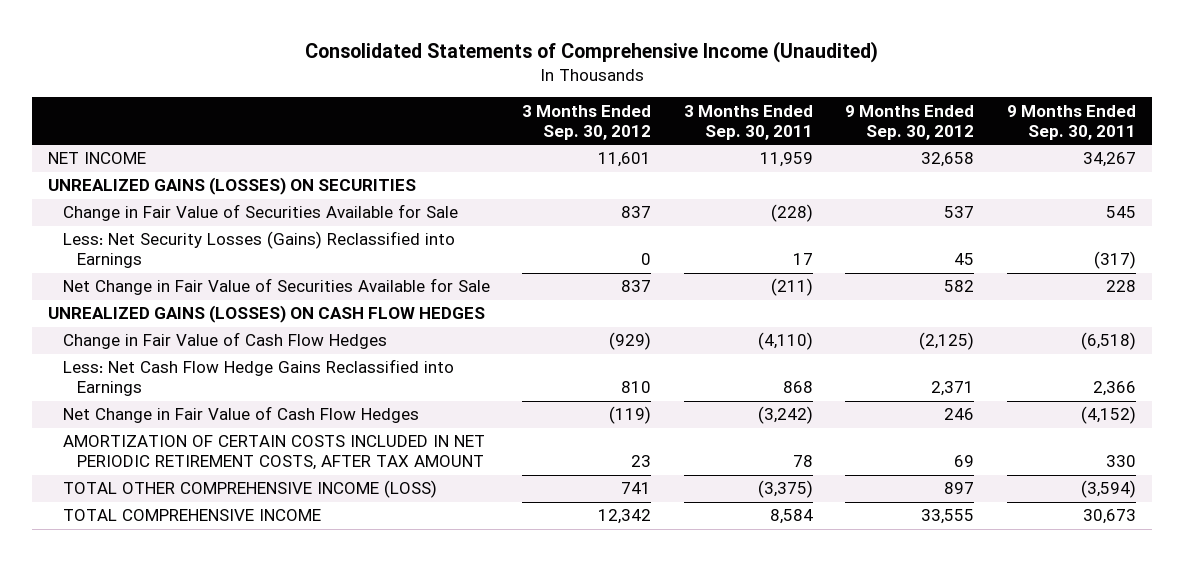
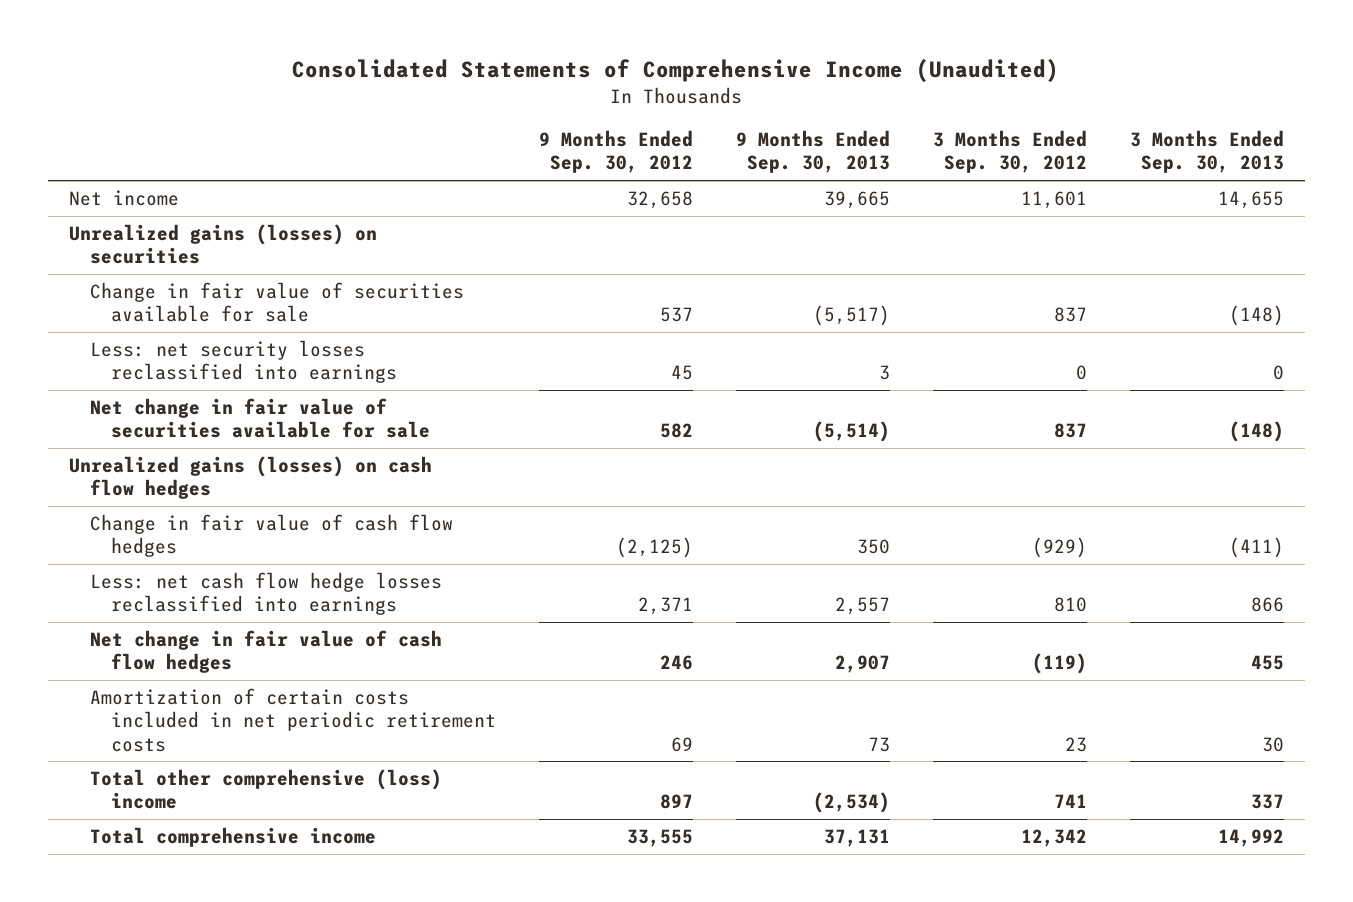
[683,104,813,140] 3 Months Ended Sep. 30, 2011 -> none
[1006,104,1136,140] 9 Months Ended Sep. 30, 2011 -> none
none -> [735,130,890,174] 9 Months Ended Sep. 30, 2013
none -> [1129,130,1284,174] 3 Months Ended Sep. 30, 2013
[47,152,146,165] NET INCOME -> [69,190,180,207] Net income
[47,177,416,196] UNREALIZED GAINS (LOSSES) ON SECURITIES -> [69,224,378,265] Unrealized gains (losses) on securities
[62,204,458,222] Change in Fair Value of Securities Available for Sale -> [90,282,465,323] Change in fair value of securities available for sale
[62,231,455,269] Less: Net Security Losses (Gains) Reclassified into Earnings -> [90,340,398,384] Less: net security losses reclassified into earnings
[62,278,490,296] Net Change in Fair Value of Securities Available for Sale -> [90,398,431,439] Net change in fair value of securities available for sale
[47,305,485,324] UNREALIZED GAINS (LOSSES) ON CASH FLOW HEDGES -> [69,456,433,500] Unrealized gains (losses) on cash flow hedges
[62,332,387,350] Change in Fair Value of Cash Flow Hedges -> [90,514,454,558] Change in fair value of cash flow hedges
[62,359,454,397] Less: Net Cash Flow Hedge Gains Reclassified into Earnings -> [90,572,443,616] Less: net cash flow hedge losses reclassified into earnings
[62,406,419,424] Net Change in Fair Value of Cash Flow Hedges -> [90,630,443,674] Net change in fair value of cash flow hedges
[62,435,485,471] AMORTIZATION OF CERTAIN COSTS INCLUDED IN NET PERIODIC RETIREMENT COSTS, AFTER TAX AMOUNT -> [90,688,497,752] Amortization of certain costs included in net periodic retirement costs
[62,480,437,499] TOTAL OTHER COMPREHENSIVE INCOME (LOSS) -> [90,769,443,810] Total other comprehensive (loss) income
[62,509,321,522] TOTAL COMPREHENSIVE INCOME -> [90,827,377,848] Total comprehensive income

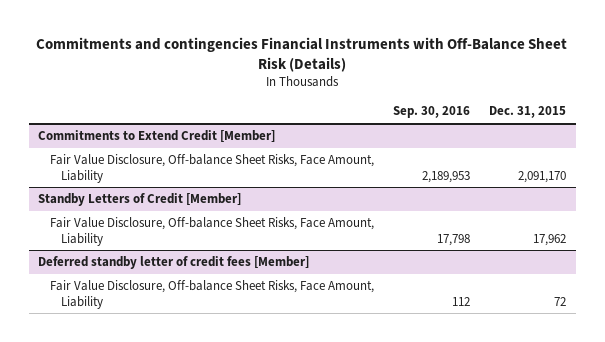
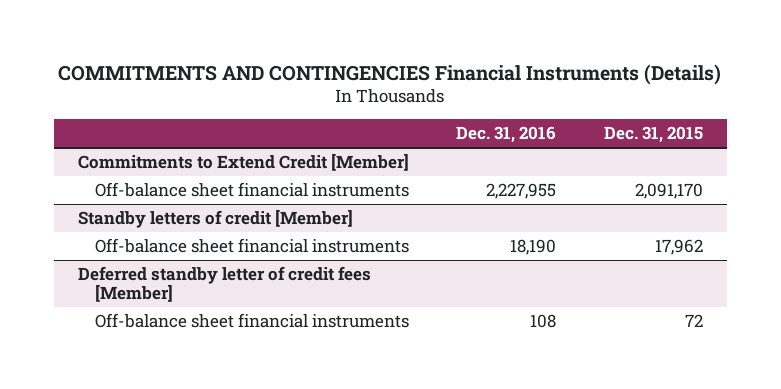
[36,36,568,72] Commitments and contingencies Financial Instruments with Off-Balance Sheet Risk (Details) -> [58,63,722,85] COMMITMENTS AND CONTINGENCIES Financial Instruments (Details)
[393,106,471,119] Sep. 30, 2016 -> none
none -> [456,126,557,144] Dec. 31, 2016
[49,154,374,183] Fair Value Disclosure, Off-balance Sheet Risks, Face Amount, Liability -> [94,181,409,197] Off-balance sheet financial instruments
[38,193,242,207] Standby Letters of Credit [Member] -> [77,208,353,228] Standby letters of credit [Member]
[49,217,374,246] Fair Value Disclosure, Off-balance Sheet Risks, Face Amount, Liability -> [94,237,409,253] Off-balance sheet financial instruments
[49,280,374,309] Fair Value Disclosure, Off-balance Sheet Risks, Face Amount, Liability -> [94,312,409,328] Off-balance sheet financial instruments

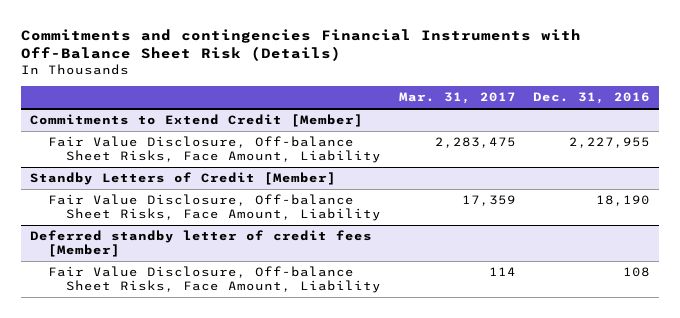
[58,63,722,85] COMMITMENTS AND CONTINGENCIES Financial Instruments (Details) -> [21,28,582,61] Commitments and contingencies Financial Instruments with Off-Balance Sheet Risk (Details)
[604,126,704,144] Dec. 31, 2015 -> none
none -> [398,92,516,105] Mar. 31, 2017
[94,181,409,197] Off-balance sheet financial instruments -> [47,136,381,164] Fair Value Disclosure, Off-balance Sheet Risks, Face Amount, Liability
[77,208,353,228] Standby letters of credit [Member] -> [29,172,336,186] Standby Letters of Credit [Member]
[94,237,409,253] Off-balance sheet financial instruments -> [47,194,381,222] Fair Value Disclosure, Off-balance Sheet Risks, Face Amount, Liability
[94,312,409,328] Off-balance sheet financial instruments -> [47,266,381,294] Fair Value Disclosure, Off-balance Sheet Risks, Face Amount, Liability

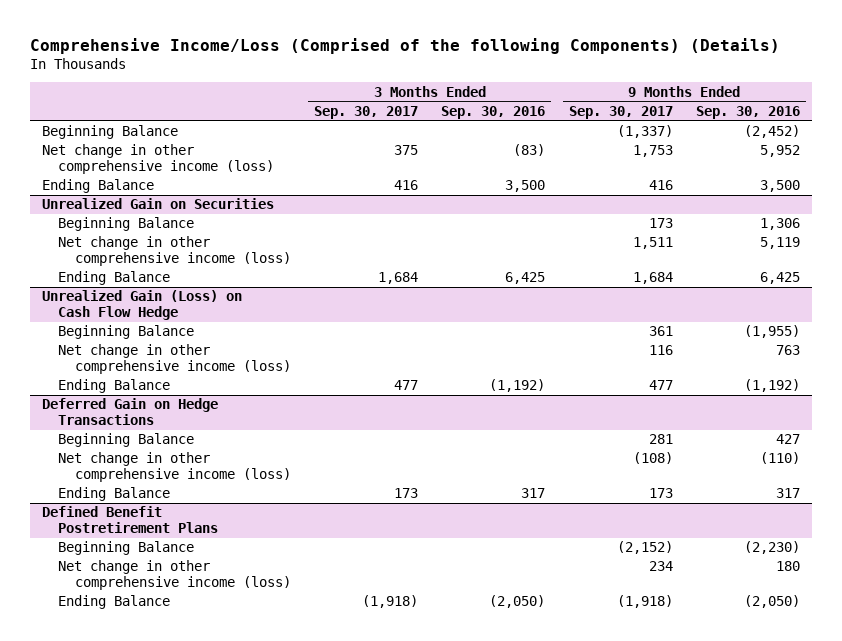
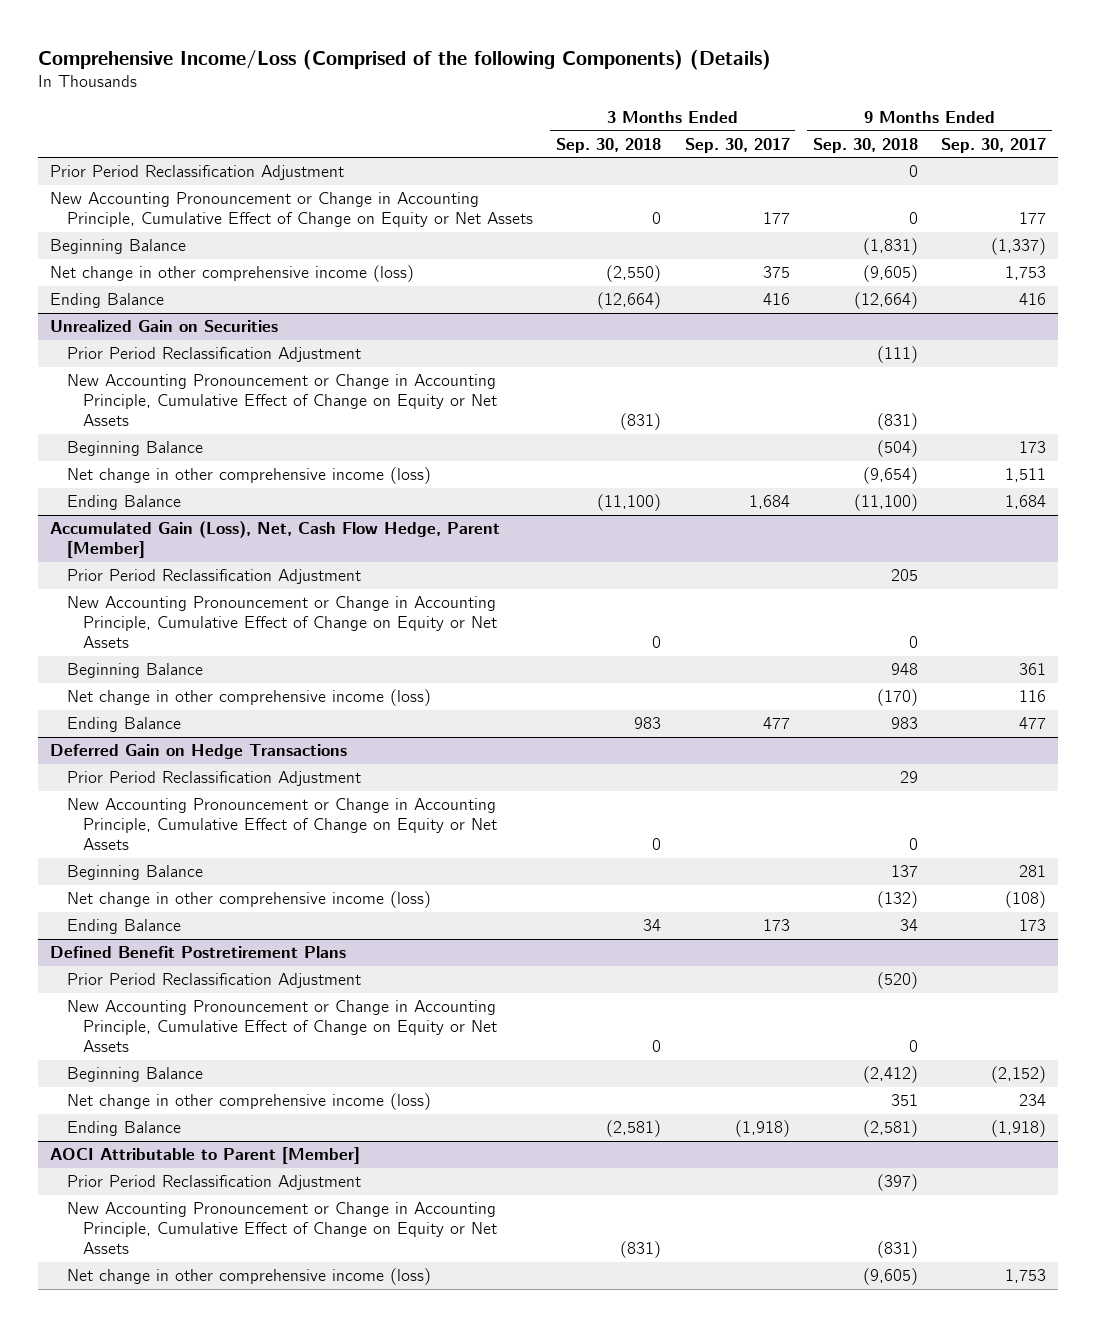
[441,105,546,119] Sep. 30, 2016 -> none
[696,105,801,119] Sep. 30, 2016 -> none
none -> [556,137,662,153] Sep. 30, 2018
none -> [812,137,918,153] Sep. 30, 2018
none -> [50,165,345,181] Prior Period Reclassification Adjustment
none -> [50,192,533,228] New Accounting Pronouncement or Change in Accounting Principle, Cumulative Effect of Change on Equity or Net Assets
none -> [66,347,361,363] Prior Period Reclassification Adjustment
none -> [66,374,498,427] New Accounting Pronouncement or Change in Accounting Principle, Cumulative Effect of Change on Equity or Net Assets
[41,290,242,321] Unrealized Gain (Loss) on Cash Flow Hedge -> none
none -> [50,521,501,559] Accumulated Gain (Loss), Net, Cash Flow Hedge, Parent [Member]
none -> [66,569,361,585] Prior Period Reclassification Adjustment
none -> [66,596,498,649] New Accounting Pronouncement or Change in Accounting Principle, Cumulative Effect of Change on Equity or Net Assets
none -> [66,771,361,787] Prior Period Reclassification Adjustment
none -> [66,798,498,851] New Accounting Pronouncement or Change in Accounting Principle, Cumulative Effect of Change on Equity or Net Assets
none -> [66,973,361,989] Prior Period Reclassification Adjustment
none -> [66,1000,498,1053] New Accounting Pronouncement or Change in Accounting Principle, Cumulative Effect of Change on Equity or Net Assets
none -> [50,1147,361,1165] AOCI Attributable to Parent [Member]
none -> [66,1175,361,1191] Prior Period Reclassification Adjustment
none -> [66,1202,498,1255] New Accounting Pronouncement or Change in Accounting Principle, Cumulative Effect of Change on Equity or Net Assets
none -> [66,1268,431,1286] Net change in other comprehensive income (loss)

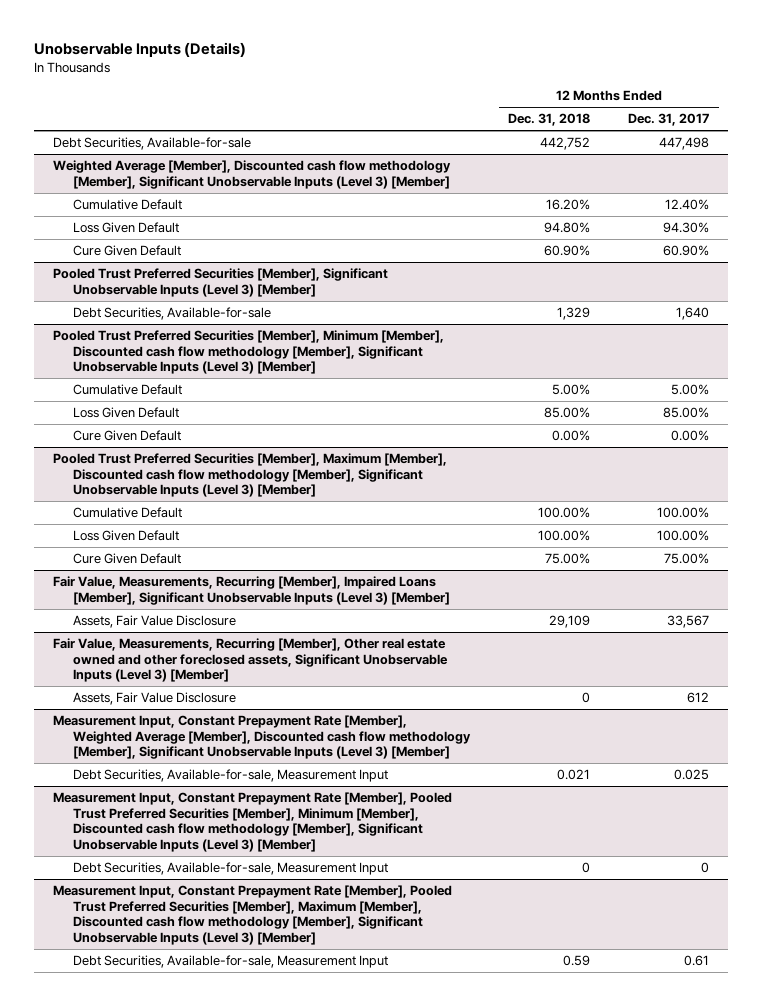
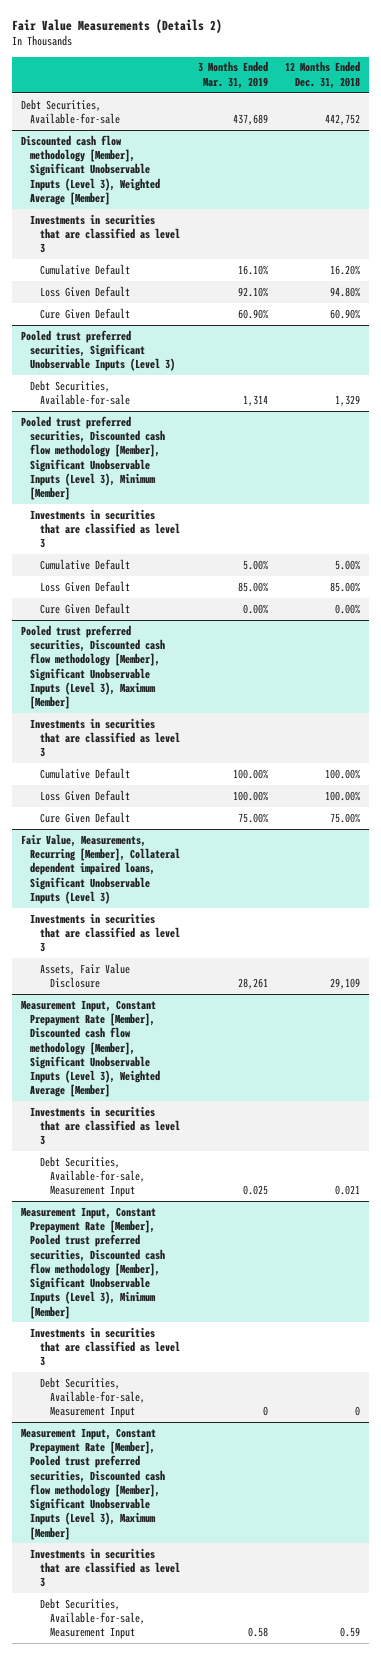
[34,42,247,58] Unobservable Inputs (Details) -> [11,18,222,33] Fair Value Measurements (Details 2)
[628,113,710,127] Dec. 31, 2017 -> none
none -> [197,61,268,89] 3 Months Ended Mar. 31, 2019
[53,160,452,189] Weighted Average [Member], Discounted cash flow methodology [Member], Significant Unobservable Inputs (Level 3) [Member] -> [20,134,161,205] Discounted cash flow methodology [Member], Significant Unobservable Inputs (Level 3), Weighted Average [Member]
none -> [30,213,181,254] Investments in securities that are classified as level 3
[53,268,389,297] Pooled Trust Preferred Securities [Member], Significant Unobservable Inputs (Level 3) [Member] -> [20,329,176,372] Pooled trust preferred securities, Significant Unobservable Inputs (Level 3)
[53,330,445,375] Pooled Trust Preferred Securities [Member], Minimum [Member], Discounted cash flow methodology [Member], Significant Unobservable Inputs (Level 3) [Member] -> [20,415,166,501] Pooled trust preferred securities, Discounted cash flow methodology [Member], Significant Unobservable Inputs (Level 3), Minimum [Member]
none -> [30,508,181,549] Investments in securities that are classified as level 3
[53,453,448,498] Pooled Trust Preferred Securities [Member], Maximum [Member], Discounted cash flow methodology [Member], Significant Unobservable Inputs (Level 3) [Member] -> [20,624,166,710] Pooled trust preferred securities, Discounted cash flow methodology [Member], Significant Unobservable Inputs (Level 3), Maximum [Member]
none -> [30,717,181,758] Investments in securities that are classified as level 3
[53,576,451,605] Fair Value, Measurements, Recurring [Member], Impaired Loans [Member], Significant Unobservable Inputs (Level 3) [Member] -> [20,833,181,904] Fair Value, Measurements, Recurring [Member], Collateral dependent impaired loans, Significant Unobservable Inputs (Level 3)
none -> [30,912,181,953] Investments in securities that are classified as level 3
[53,638,449,683] Fair Value, Measurements, Recurring [Member], Other real estate owned and other foreclosed assets, Significant Unobservable Inputs (Level 3) [Member] -> none
[73,692,237,706] Assets, Fair Value Disclosure -> none
[53,715,472,760] Measurement Input, Constant Prepayment Rate [Member], Weighted Average [Member], Discounted cash flow methodology [Member], Significant Unobservable Inputs (Level 3) [Member] -> [20,999,161,1098] Measurement Input, Constant Prepayment Rate [Member], Discounted cash flow methodology [Member], Significant Unobservable Inputs (Level 3), Weighted Average [Member]
none -> [30,1105,181,1146] Investments in securities that are classified as level 3
[53,792,453,852] Measurement Input, Constant Prepayment Rate [Member], Pooled Trust Preferred Securities [Member], Minimum [Member], Discounted cash flow methodology [Member], Significant Unobservable Inputs (Level 3) [Member] -> [20,1206,166,1319] Measurement Input, Constant Prepayment Rate [Member], Pooled trust preferred securities, Discounted cash flow methodology [Member], Significant Unobservable Inputs (Level 3), Minimum [Member]
none -> [30,1326,181,1367] Investments in securities that are classified as level 3
[53,885,453,945] Measurement Input, Constant Prepayment Rate [Member], Pooled Trust Preferred Securities [Member], Maximum [Member], Discounted cash flow methodology [Member], Significant Unobservable Inputs (Level 3) [Member] -> [20,1427,166,1540] Measurement Input, Constant Prepayment Rate [Member], Pooled trust preferred securities, Discounted cash flow methodology [Member], Significant Unobservable Inputs (Level 3), Maximum [Member]
none -> [30,1547,181,1588] Investments in securities that are classified as level 3

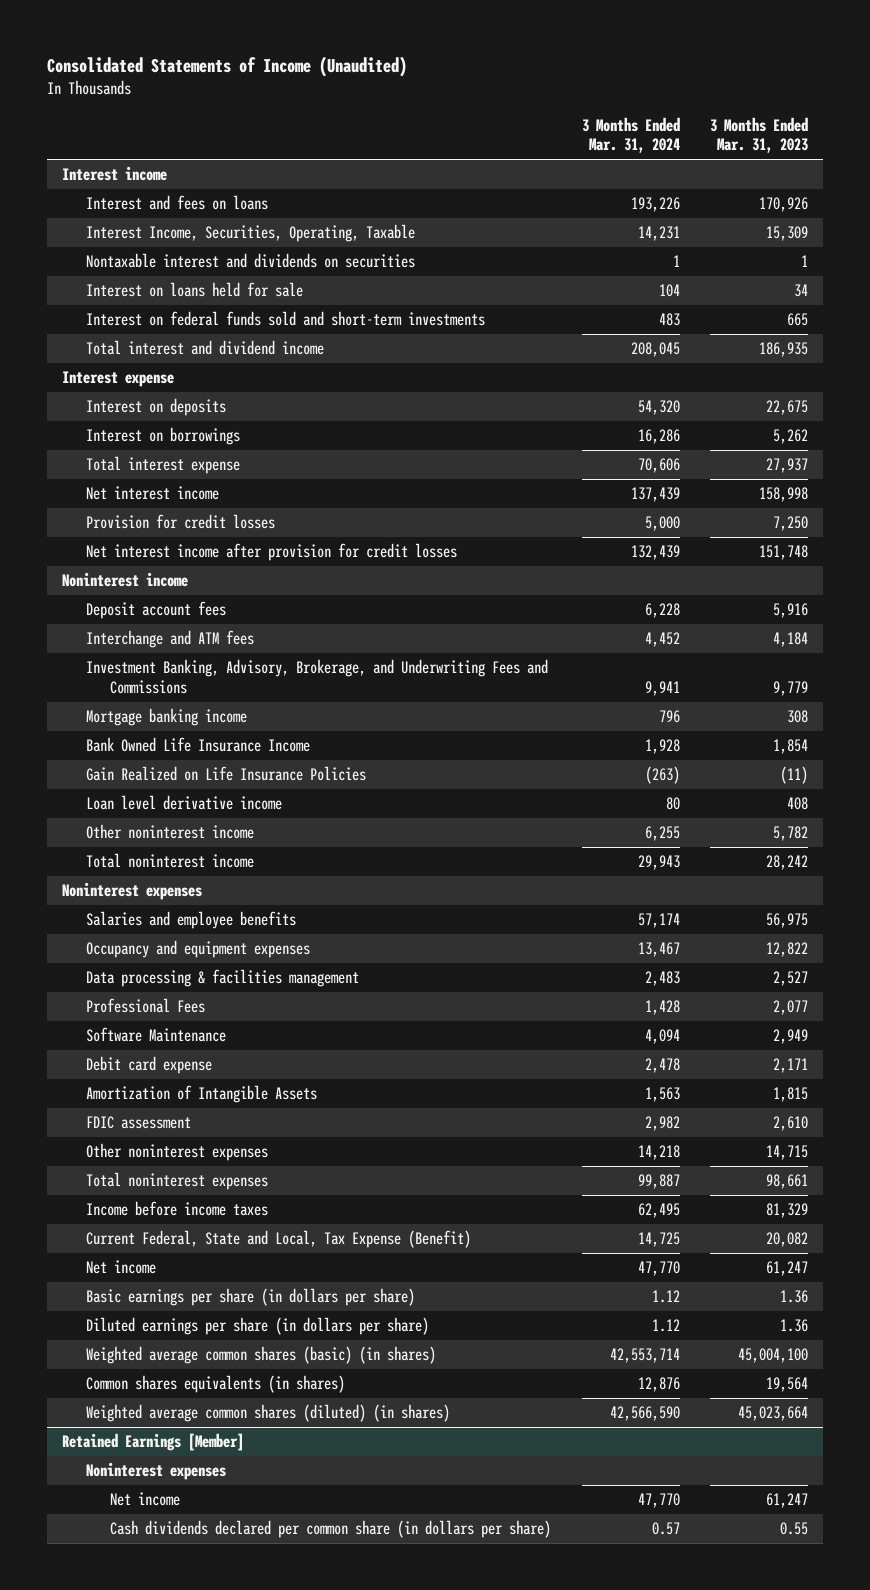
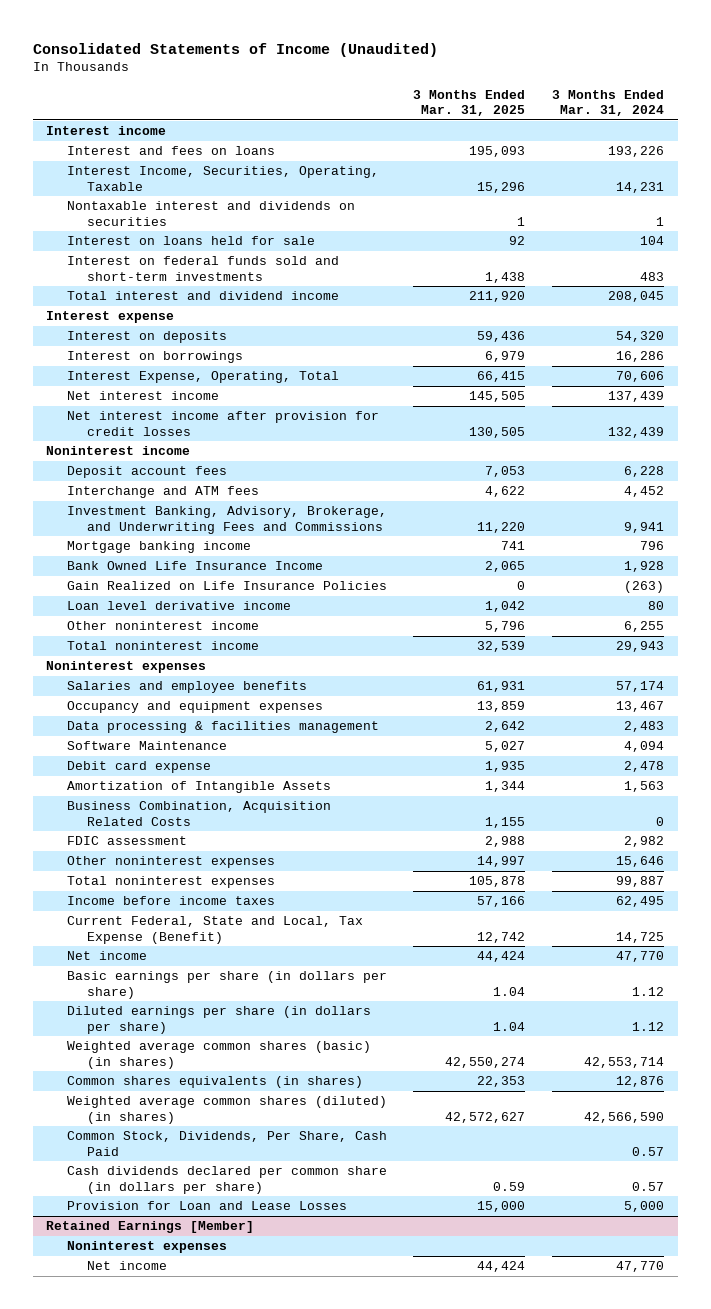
[710,116,809,154] 3 Months Ended Mar. 31, 2023 -> none
none -> [413,89,526,117] 3 Months Ended Mar. 31, 2025
[86,456,241,475] Total interest expense -> [66,371,339,384] Interest Expense, Operating, Total
[86,514,276,530] Provision for credit losses -> none
[86,998,206,1014] Professional Fees -> none
none -> [66,801,331,826] Business Combination, Acquisition Related Costs
[637,1145,680,1161] 14,218 -> [616,856,665,868] 15,646
none -> [66,1131,387,1156] Common Stock, Dividends, Per Share, Cash Paid
none -> [66,1166,387,1194] Cash dividends declared per common share (in dollars per share)
none -> [66,1201,347,1211] Provision for Loan and Lease Losses
[110,1520,552,1539] Cash dividends declared per common share (in dollars per share) -> none

